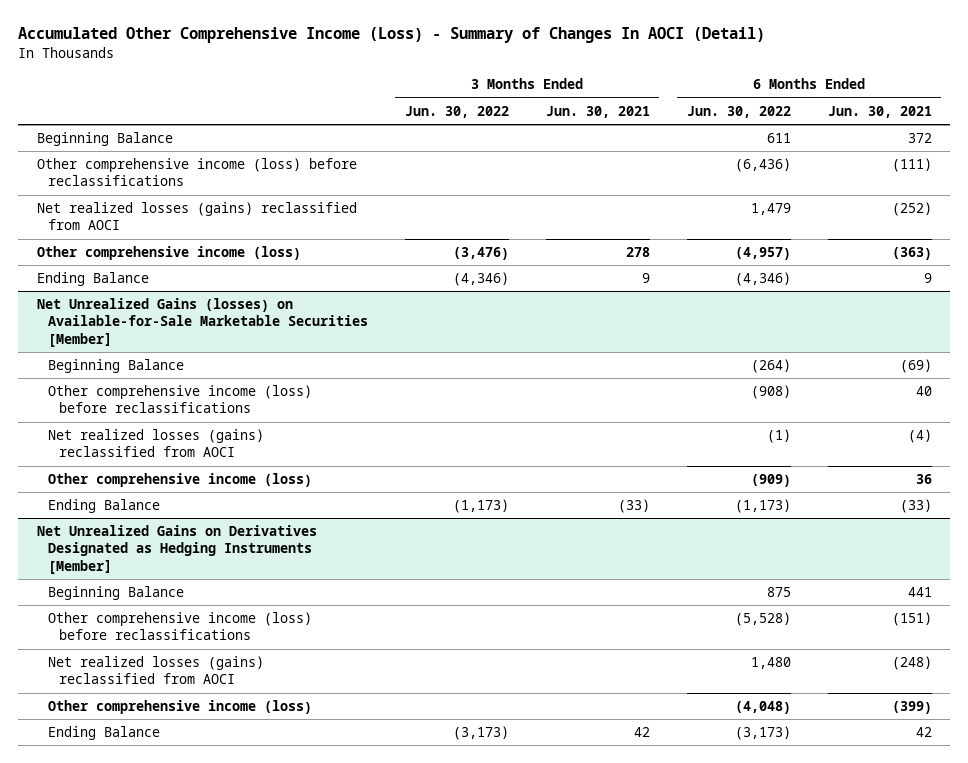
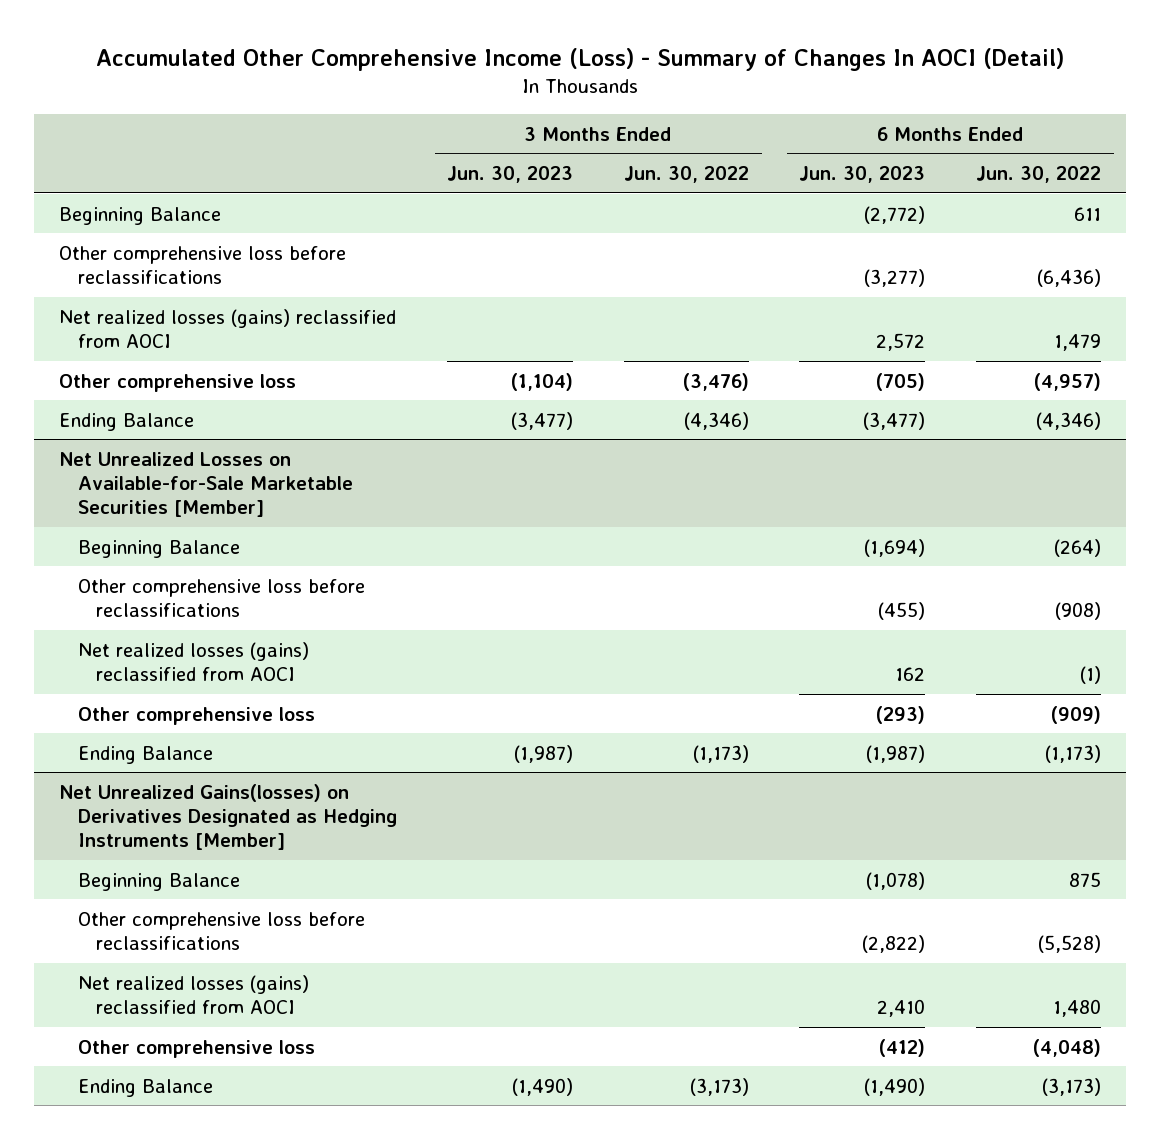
[545,105,650,118] Jun. 30, 2021 -> none
[827,105,932,118] Jun. 30, 2021 -> none
none -> [447,166,574,184] Jun. 30, 2023
none -> [799,166,926,184] Jun. 30, 2023
[36,158,357,187] Other comprehensive income (loss) before reclassifications -> [59,245,347,284] Other comprehensive loss before reclassifications
[36,246,301,261] Other comprehensive income (loss) -> [59,373,297,392] Other comprehensive loss
[36,298,368,347] Net Unrealized Gains (losses) on Available-for-Sale Marketable Securities [Member] -> [59,451,353,517] Net Unrealized Losses on Available-for-Sale Marketable Securities [Member]
[47,385,312,414] Other comprehensive income (loss) before reclassifications -> [77,578,365,617] Other comprehensive loss before reclassifications
[47,473,312,488] Other comprehensive income (loss) -> [77,706,315,725] Other comprehensive loss
[36,525,317,574] Net Unrealized Gains on Derivatives Designated as Hedging Instruments [Member] -> [59,783,397,850] Net Unrealized Gains(losses) on Derivatives Designated as Hedging Instruments [Member]
[47,612,312,641] Other comprehensive income (loss) before reclassifications -> [77,911,365,950] Other comprehensive loss before reclassifications
[47,700,312,715] Other comprehensive income (loss) -> [77,1039,315,1058] Other comprehensive loss

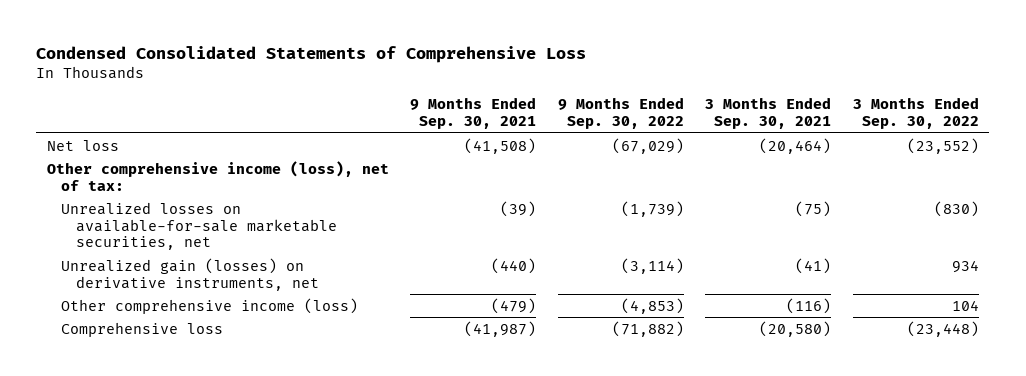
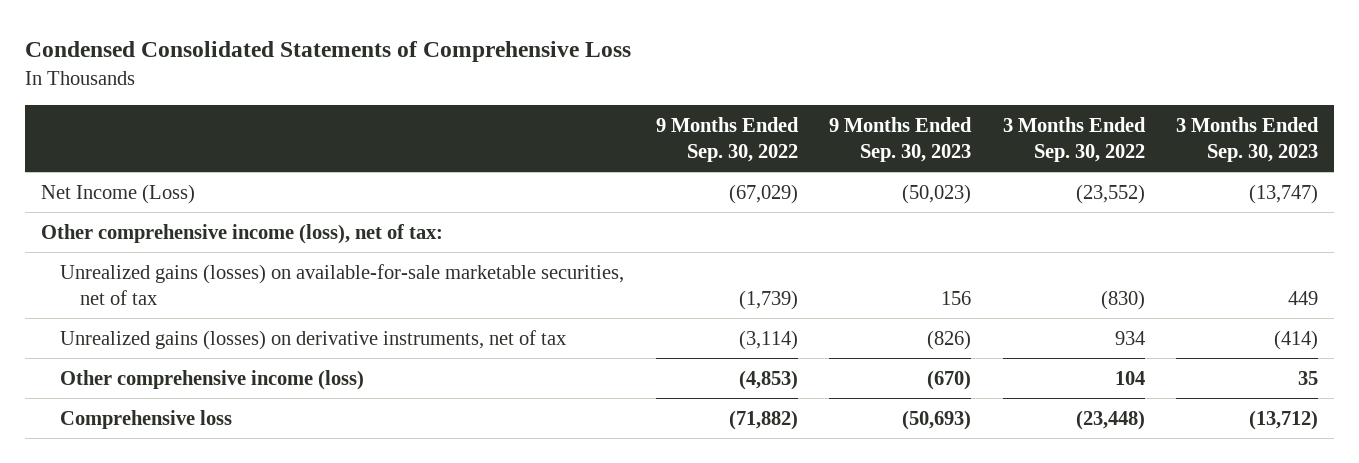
[410,97,537,130] 9 Months Ended Sep. 30, 2021 -> none
[705,97,832,130] 3 Months Ended Sep. 30, 2021 -> none
none -> [829,116,973,163] 9 Months Ended Sep. 30, 2023
none -> [1176,116,1320,163] 3 Months Ended Sep. 30, 2023
[47,139,120,151] Net loss -> [40,183,195,204] Net Income (Loss)
[61,201,337,251] Unrealized losses on available-for-sale marketable securities, net -> [60,263,625,305] Unrealized gains (losses) on available-for-sale marketable securities, net of tax
[61,257,319,291] Unrealized gain (losses) on derivative instruments, net -> [60,329,567,350] Unrealized gains (losses) on derivative instruments, net of tax

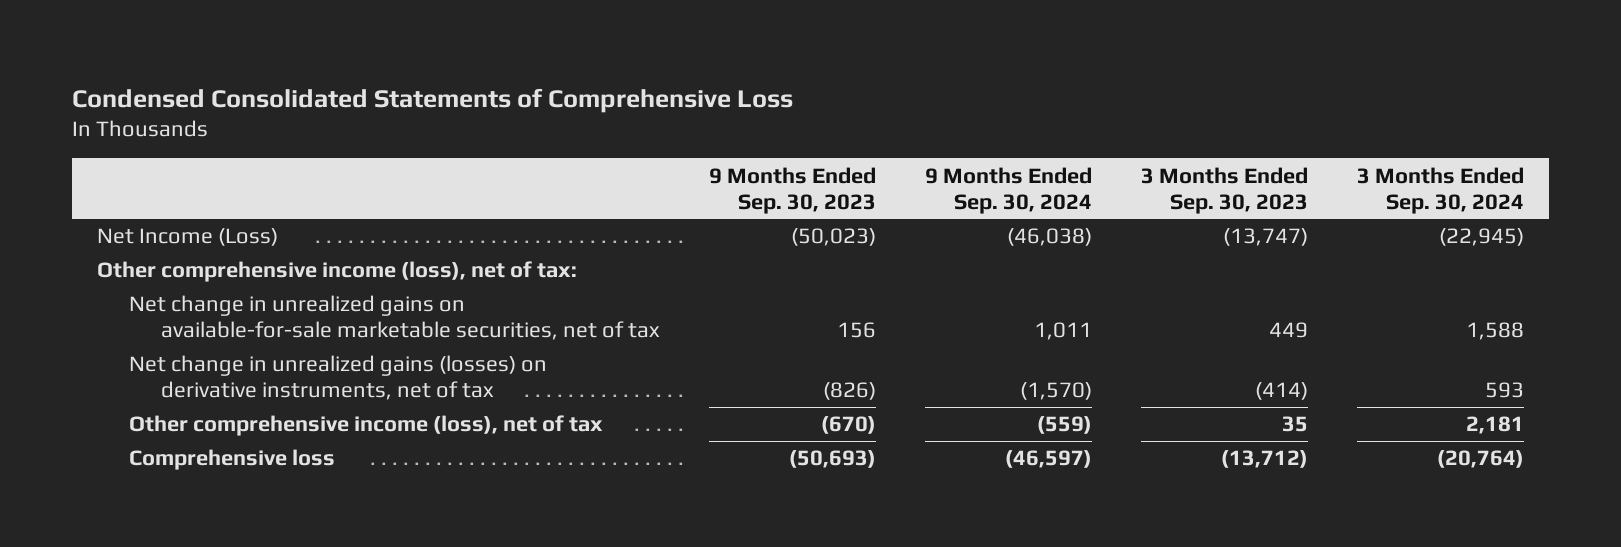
[655,116,799,163] 9 Months Ended Sep. 30, 2022 -> none
[1002,116,1146,163] 3 Months Ended Sep. 30, 2022 -> none
none -> [924,166,1092,214] 9 Months Ended Sep. 30, 2024
none -> [1357,166,1525,214] 3 Months Ended Sep. 30, 2024
[60,263,625,305] Unrealized gains (losses) on available-for-sale marketable securities, net of tax -> [128,295,660,341] Net change in unrealized gains on available-for-sale marketable securities, net of tax
[60,329,567,350] Unrealized gains (losses) on derivative instruments, net of tax -> [128,355,547,401] Net change in unrealized gains (losses) on derivative instruments, net of tax
[60,369,365,390] Other comprehensive income (loss) -> [128,415,603,437] Other comprehensive income (loss), net of tax

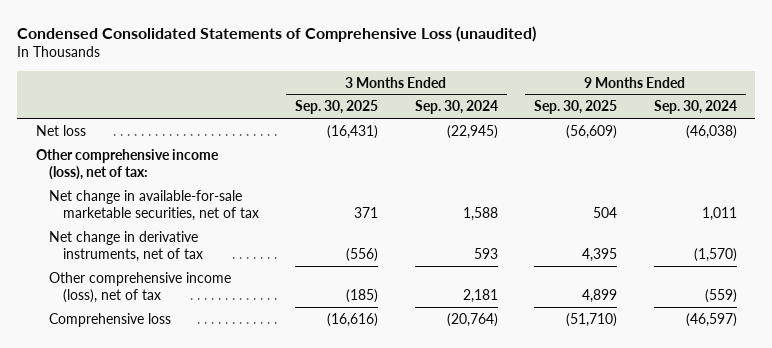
[72,87,794,113] Condensed Consolidated Statements of Comprehensive Loss -> [17,25,537,42] Condensed Consolidated Statements of Comprehensive Loss (unaudited)
[708,166,876,214] 9 Months Ended Sep. 30, 2023 -> none
[1140,166,1308,214] 3 Months Ended Sep. 30, 2023 -> none
none -> [295,100,379,115] Sep. 30, 2025
none -> [534,100,618,115] Sep. 30, 2025
[96,228,278,247] Net Income (Loss) -> [35,124,86,136] Net loss
[128,295,660,341] Net change in unrealized gains on available-for-sale marketable securities, net of tax -> [49,189,259,221] Net change in available-for-sale marketable securities, net of tax
[128,355,547,401] Net change in unrealized gains (losses) on derivative instruments, net of tax -> [49,230,203,262] Net change in derivative instruments, net of tax

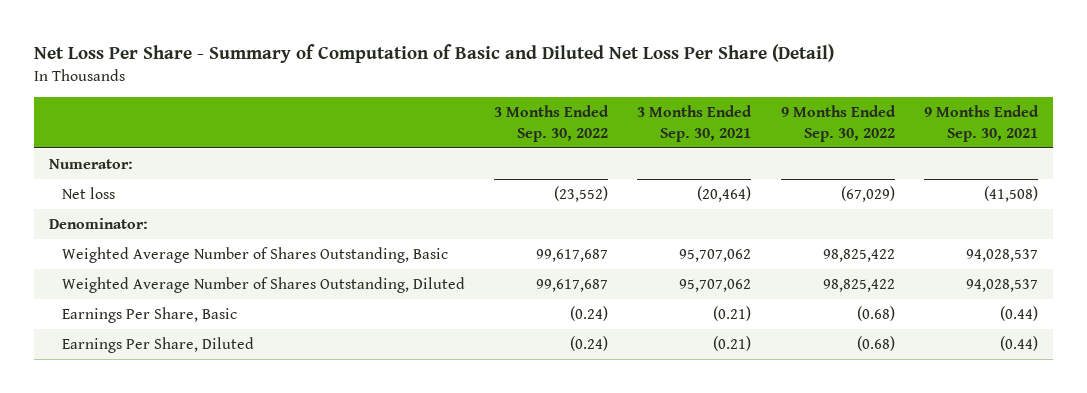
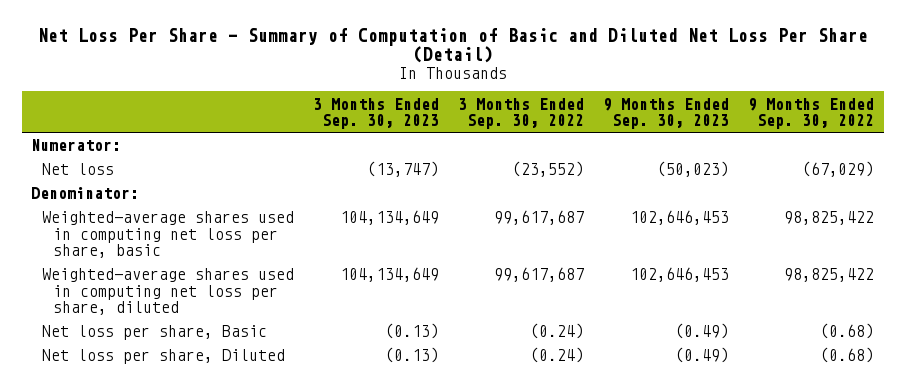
[637,105,753,142] 3 Months Ended Sep. 30, 2021 -> none
[923,105,1039,142] 9 Months Ended Sep. 30, 2021 -> none
none -> [313,97,440,130] 3 Months Ended Sep. 30, 2023
none -> [603,97,730,130] 9 Months Ended Sep. 30, 2023
[61,247,448,264] Weighted Average Number of Shares Outstanding, Basic -> [42,211,295,259] Weighted-average shares used in computing net loss per share, basic
[61,277,465,294] Weighted Average Number of Shares Outstanding, Diluted -> [42,268,295,316] Weighted-average shares used in computing net loss per share, diluted
[61,307,237,324] Earnings Per Share, Basic -> [42,325,268,341] Net loss per share, Basic
[61,337,254,354] Earnings Per Share, Diluted -> [42,349,286,365] Net loss per share, Diluted

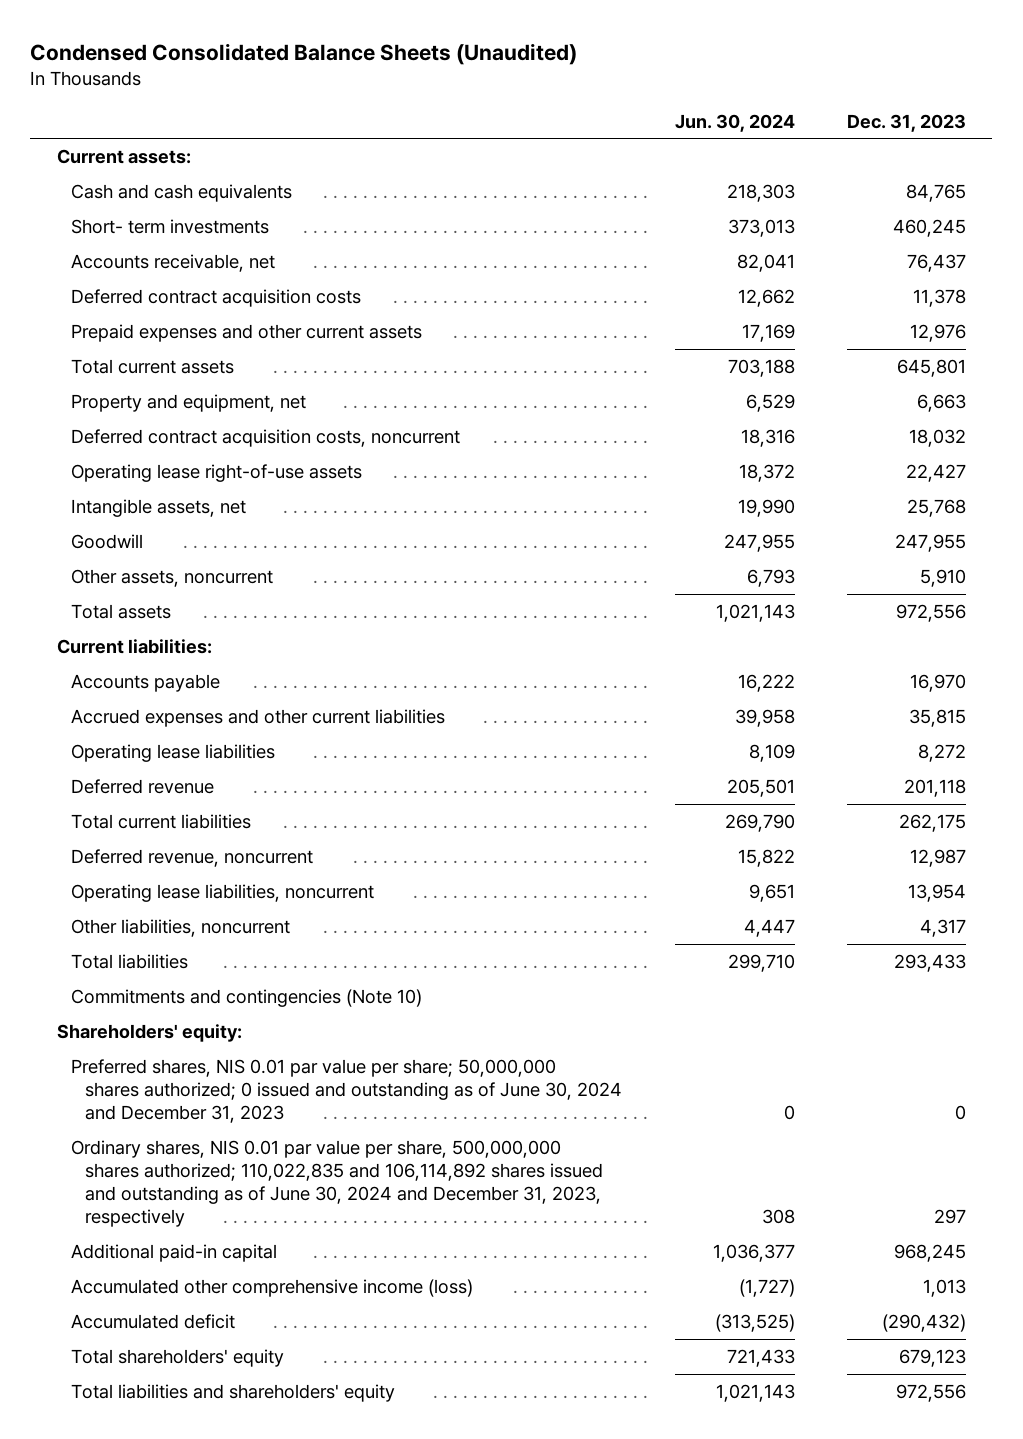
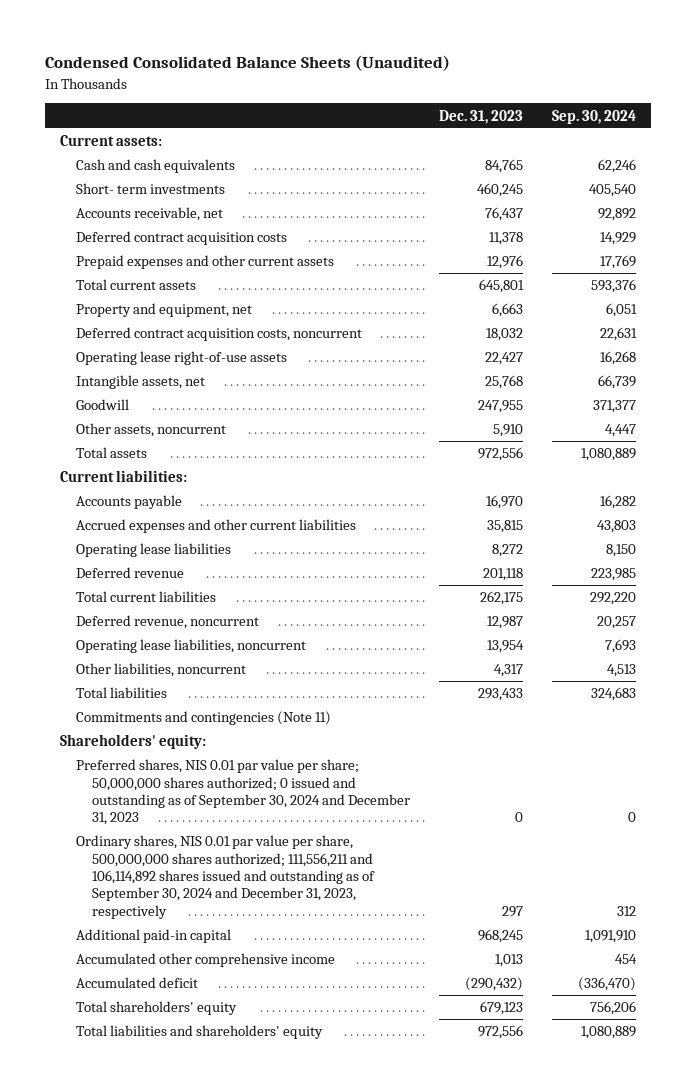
[674,113,795,132] Jun. 30, 2024 -> none
none -> [552,109,637,124] Sep. 30, 2024
[70,989,422,1008] Commitments and contingencies (Note 10) -> [75,711,331,726] Commitments and contingencies (Note 11)
[70,1059,623,1124] Preferred shares, NIS 0.01 par value per share; 50,000,000 shares authorized; 0 issued and outstanding as of June 30, 2024 and December 31, 2023 -> [75,759,410,826] Preferred shares, NIS 0.01 par value per share; 50,000,000 shares authorized; 0 issued and outstanding as of September 30, 2024 and December 31, 2023
[70,1140,604,1228] Ordinary shares, NIS 0.01 par value per share, 500,000,000 shares authorized; 110,022,835 and 106,114,892 shares issued and outstanding as of June 30, 2024 and December 31, 2023, respectively -> [75,835,375,919] Ordinary shares, NIS 0.01 par value per share, 500,000,000 shares authorized; 111,556,211 and 106,114,892 shares issued and outstanding as of September 30, 2024 and December 31, 2023, respectively
[70,1279,473,1298] Accumulated other comprehensive income (loss) -> [75,953,335,968] Accumulated other comprehensive income

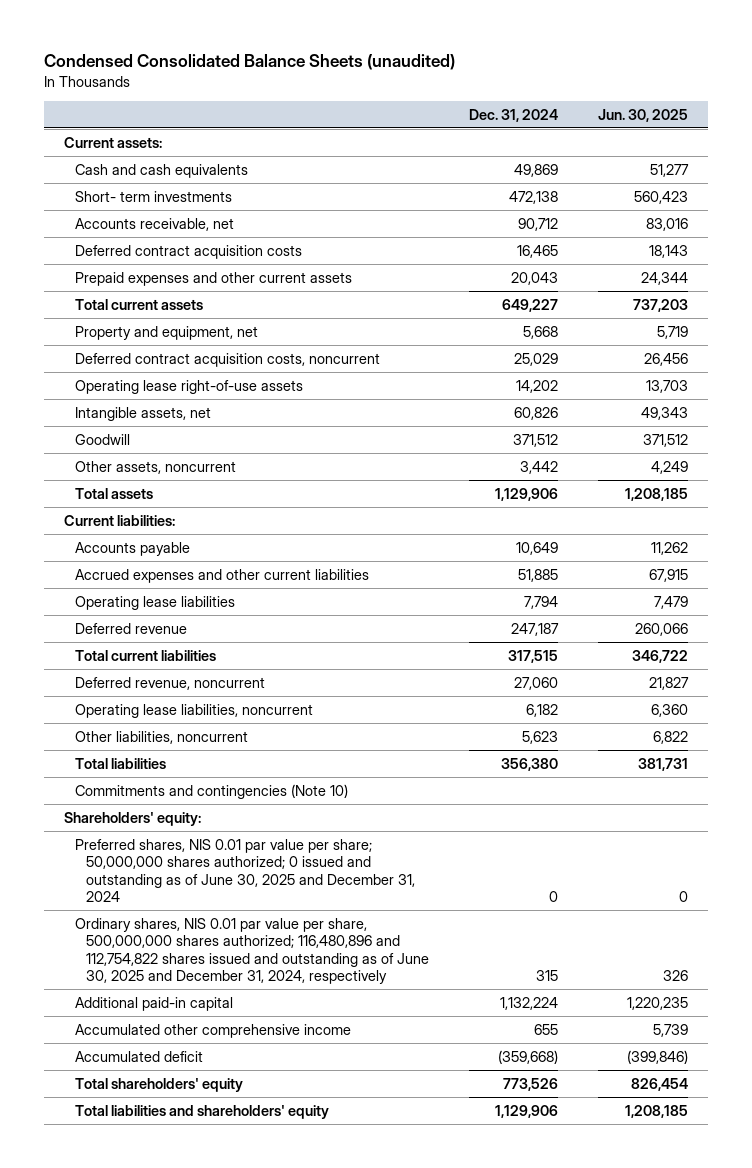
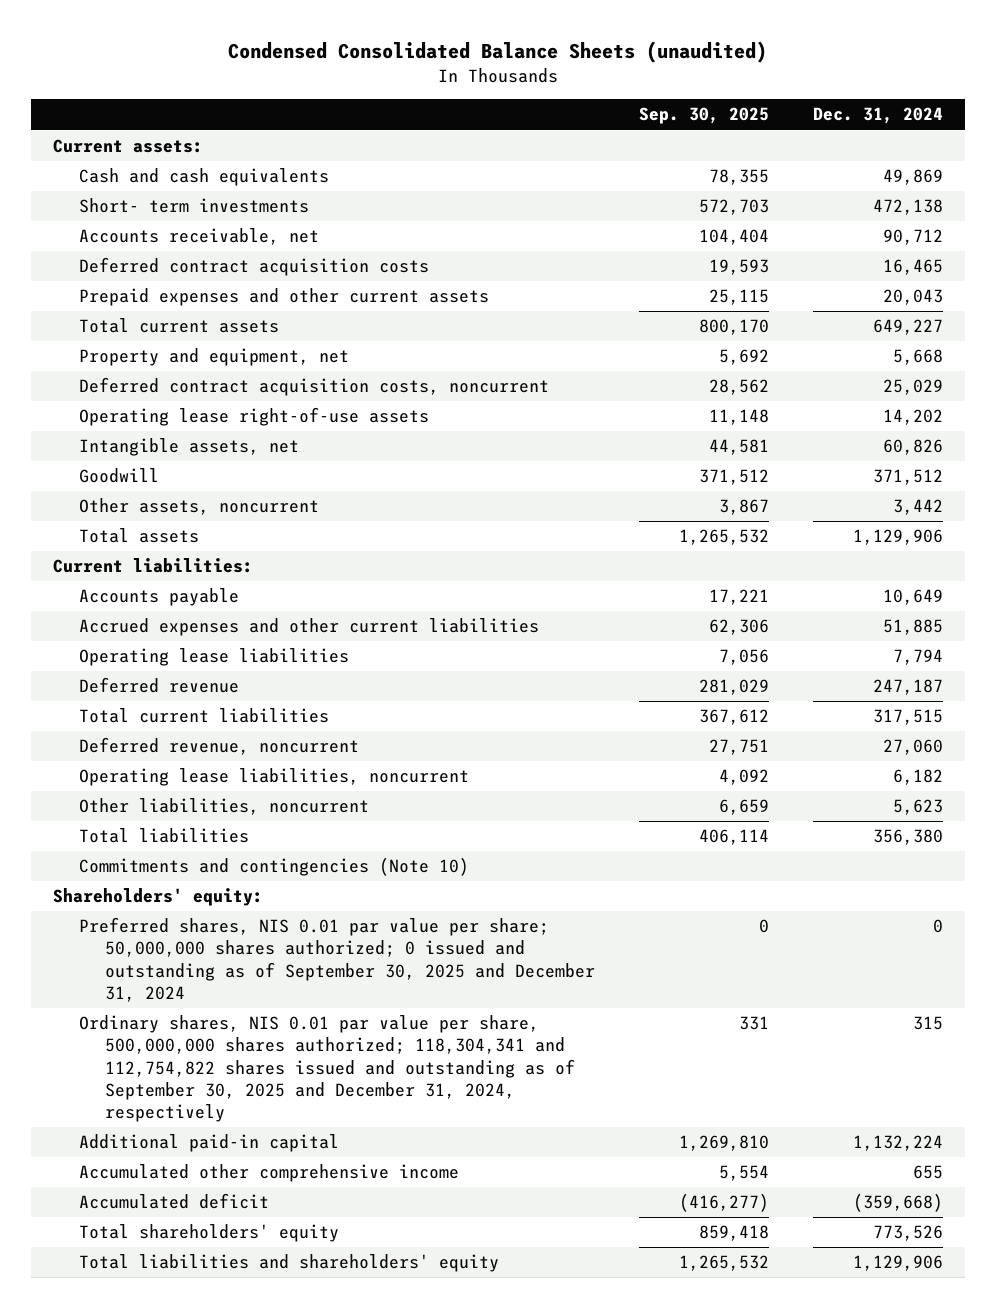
[597,108,688,122] Jun. 30, 2025 -> none
none -> [639,107,770,125] Sep. 30, 2025
[75,838,416,903] Preferred shares, NIS 0.01 par value per share; 50,000,000 shares authorized; 0 issued and outstanding as of June 30, 2025 and December 31, 2024 -> [78,917,596,1002] Preferred shares, NIS 0.01 par value per share; 50,000,000 shares authorized; 0 issued and outstanding as of September 30, 2025 and December 31, 2024
[75,917,430,985] Ordinary shares, NIS 0.01 par value per share, 500,000,000 shares authorized; 116,480,896 and 112,754,822 shares issued and outstanding as of June 30, 2025 and December 31, 2024, respectively -> [78,1015,576,1122] Ordinary shares, NIS 0.01 par value per share, 500,000,000 shares authorized; 118,304,341 and 112,754,822 shares issued and outstanding as of September 30, 2025 and December 31, 2024, respectively

